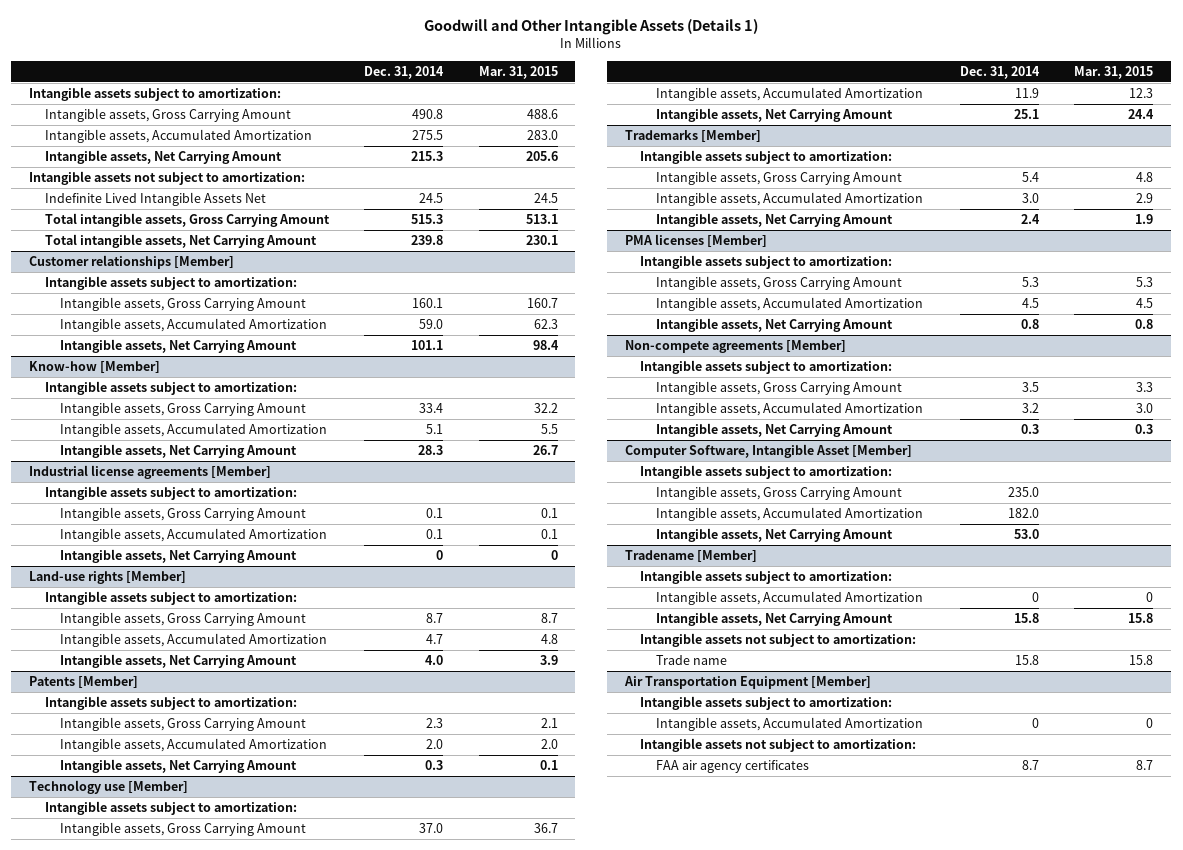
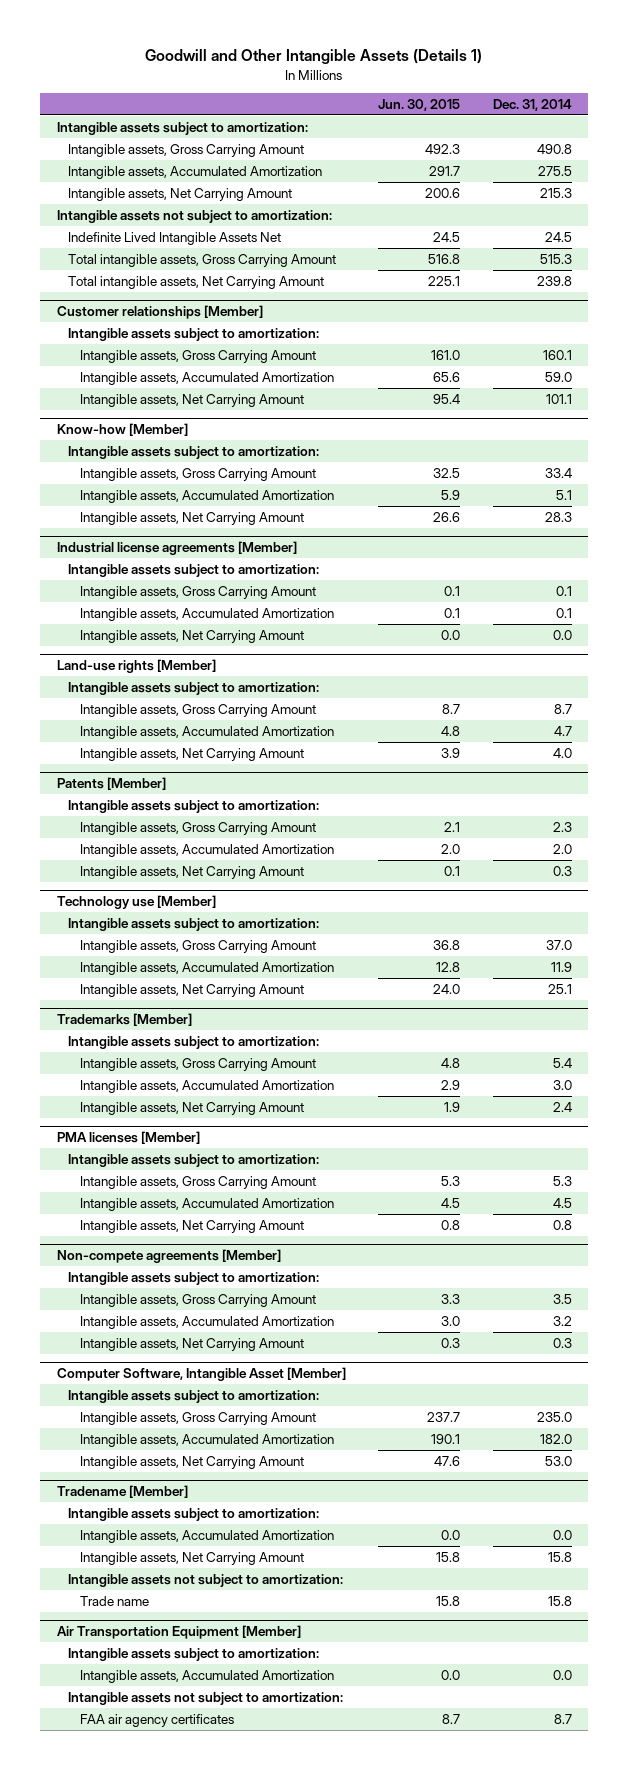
[478,65,558,79] Mar. 31, 2015 -> none
none -> [378,98,461,111] Jun. 30, 2015
[436,550,444,561] 0 -> [552,629,572,640] 0.0
[1031,592,1039,603] 0 -> [552,1529,572,1540] 0.0
[1031,718,1039,729] 0 -> [552,1669,572,1680] 0.0

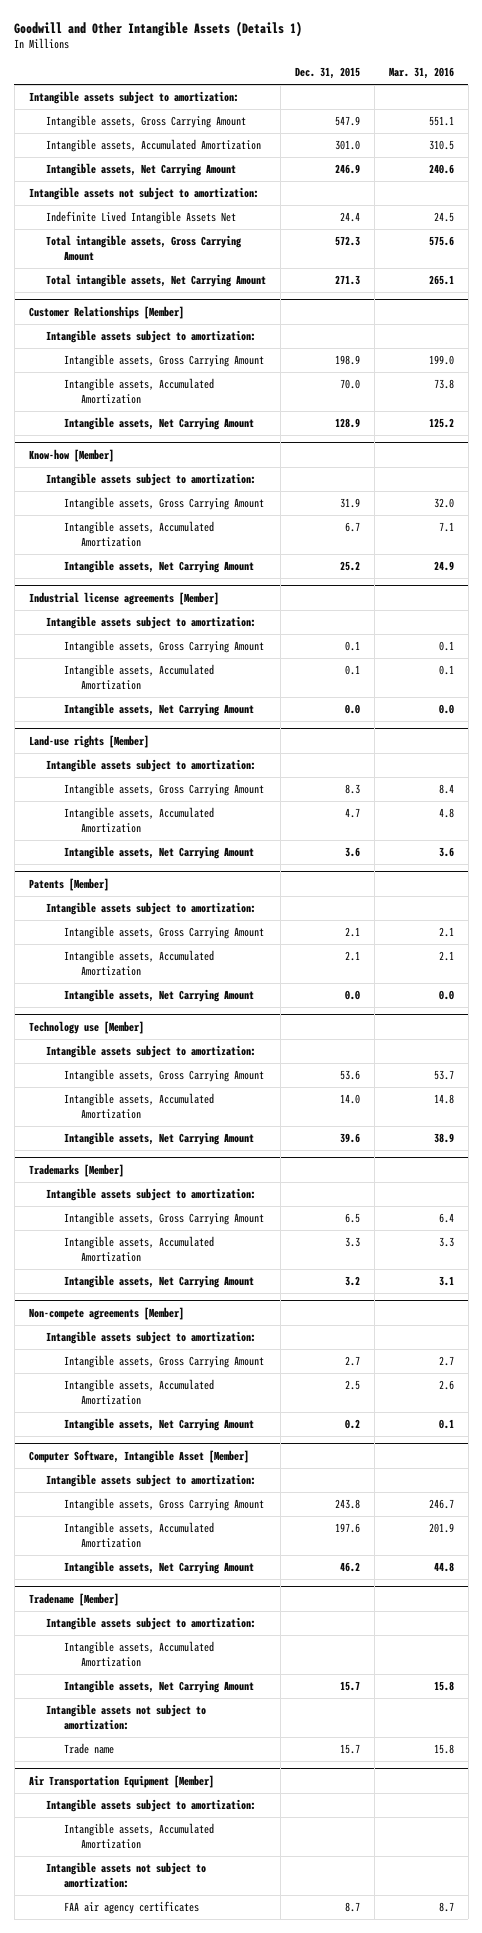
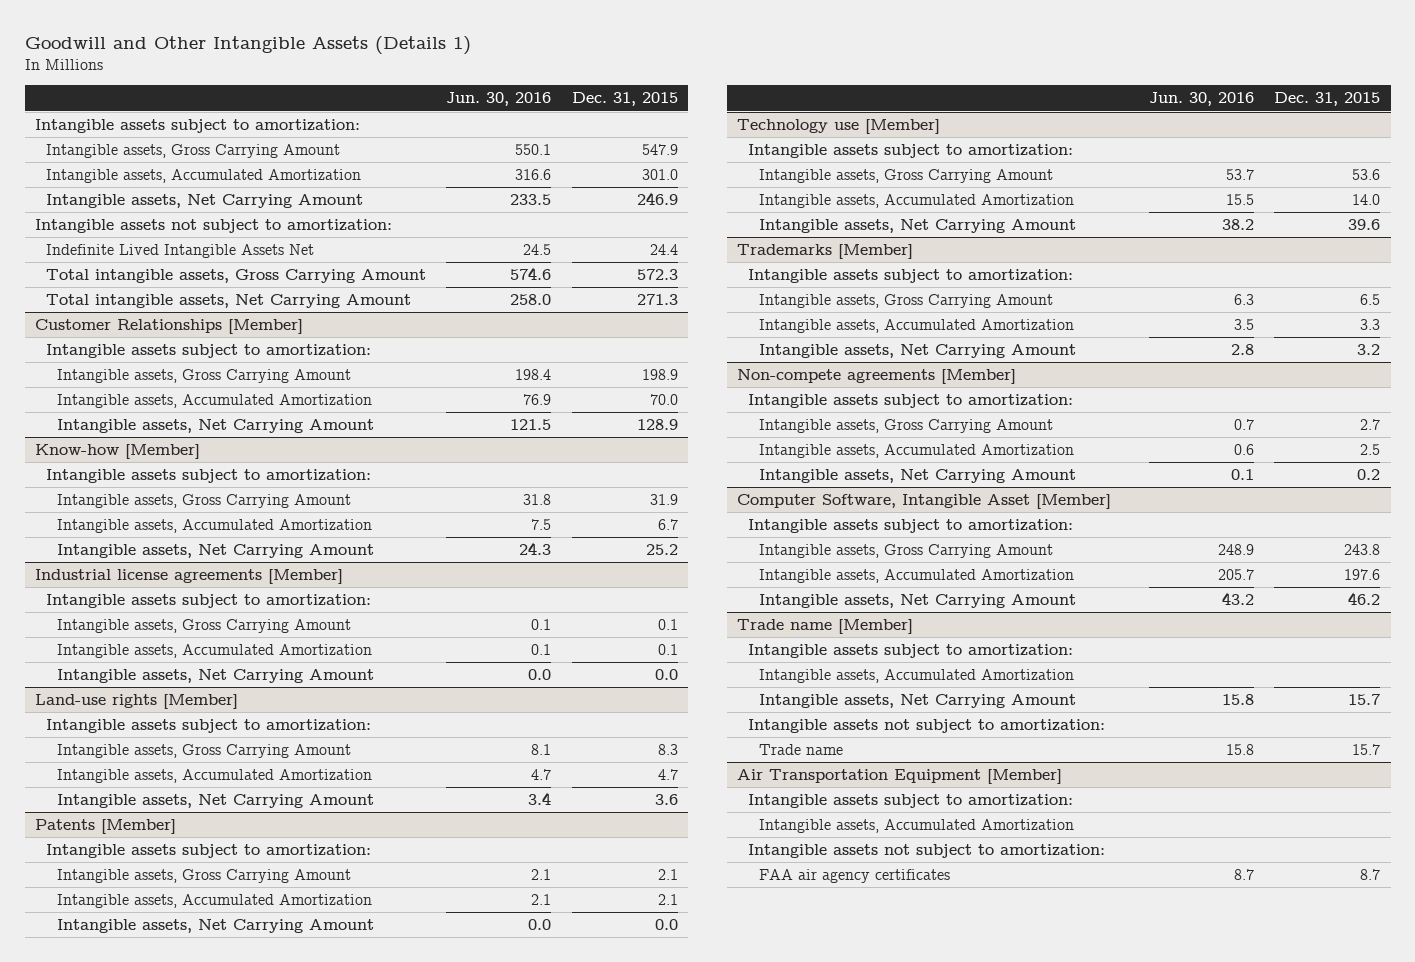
[388,67,454,80] Mar. 31, 2016 -> none
none -> [446,92,552,107] Jun. 30, 2016
[28,1592,119,1606] Tradename [Member] -> [737,619,914,635] Trade name [Member]

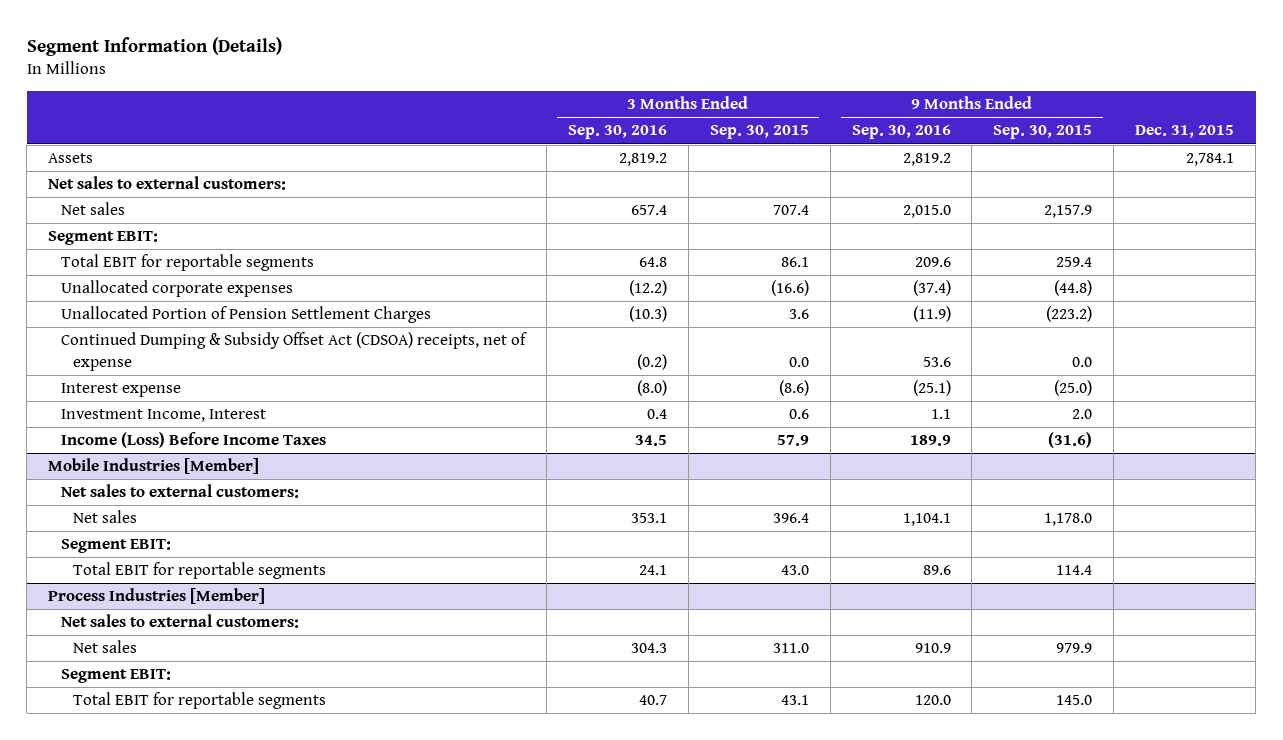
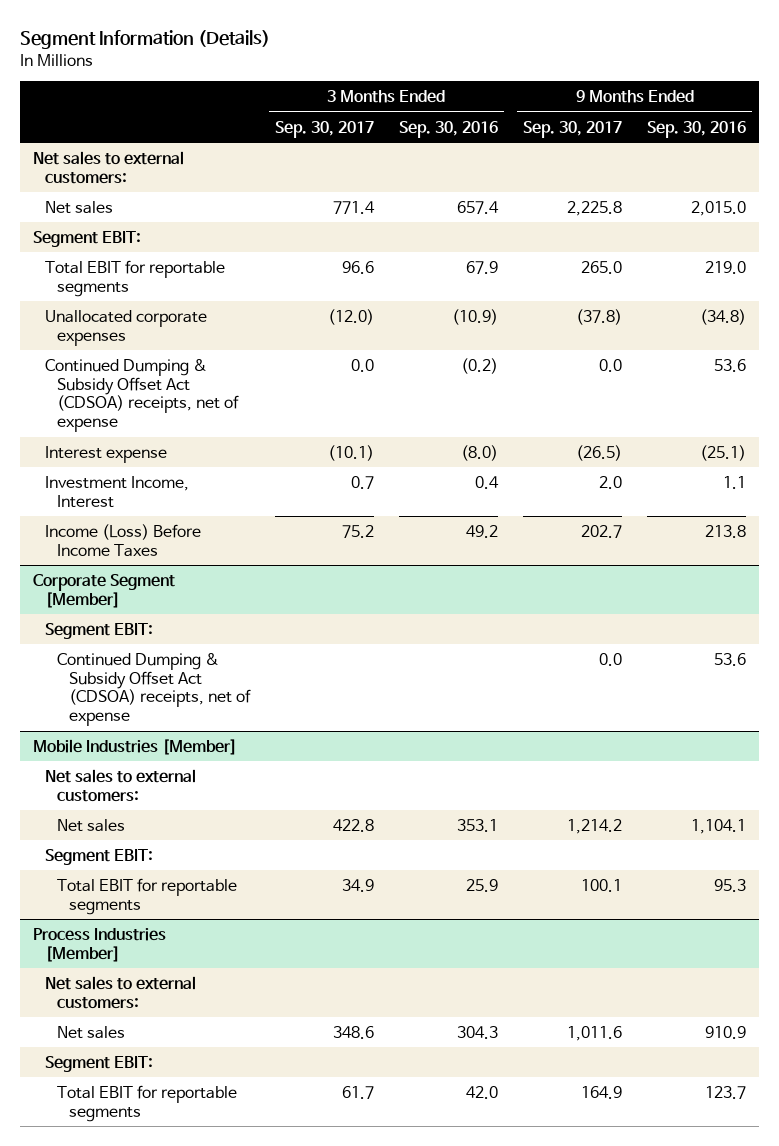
[709,125,809,140] Sep. 30, 2015 -> none
[993,125,1093,140] Sep. 30, 2015 -> none
[1135,125,1235,139] Dec. 31, 2015 -> none
none -> [274,120,374,138] Sep. 30, 2017
none -> [522,120,622,138] Sep. 30, 2017
[48,153,94,164] Assets -> none
[60,306,431,324] Unallocated Portion of Pension Settlement Charges -> none
[638,257,667,268] 64.8 -> [465,260,498,274] 67.9
[914,257,951,268] 209.6 -> [705,260,747,274] 219.0
[628,280,667,297] (12.2) -> [451,308,498,325] (10.9)
[912,280,951,297] (37.4) -> [700,308,747,325] (34.8)
[634,435,667,447] 34.5 -> [465,524,498,538] 49.2
[909,435,951,447] 189.9 -> [705,524,747,538] 213.8
none -> [32,573,175,608] Corporate Segment [Member]
none -> [44,622,153,639] Segment EBIT:
none -> [56,652,251,727] Continued Dumping & Subsidy Offset Act (CDSOA) receipts, net of expense
[638,565,667,576] 24.1 -> [465,878,498,892] 25.9
[922,565,951,576] 89.6 -> [714,878,747,892] 95.3
[638,695,667,706] 40.7 -> [465,1085,498,1099] 42.0
[914,695,951,706] 120.0 -> [705,1085,747,1099] 123.7

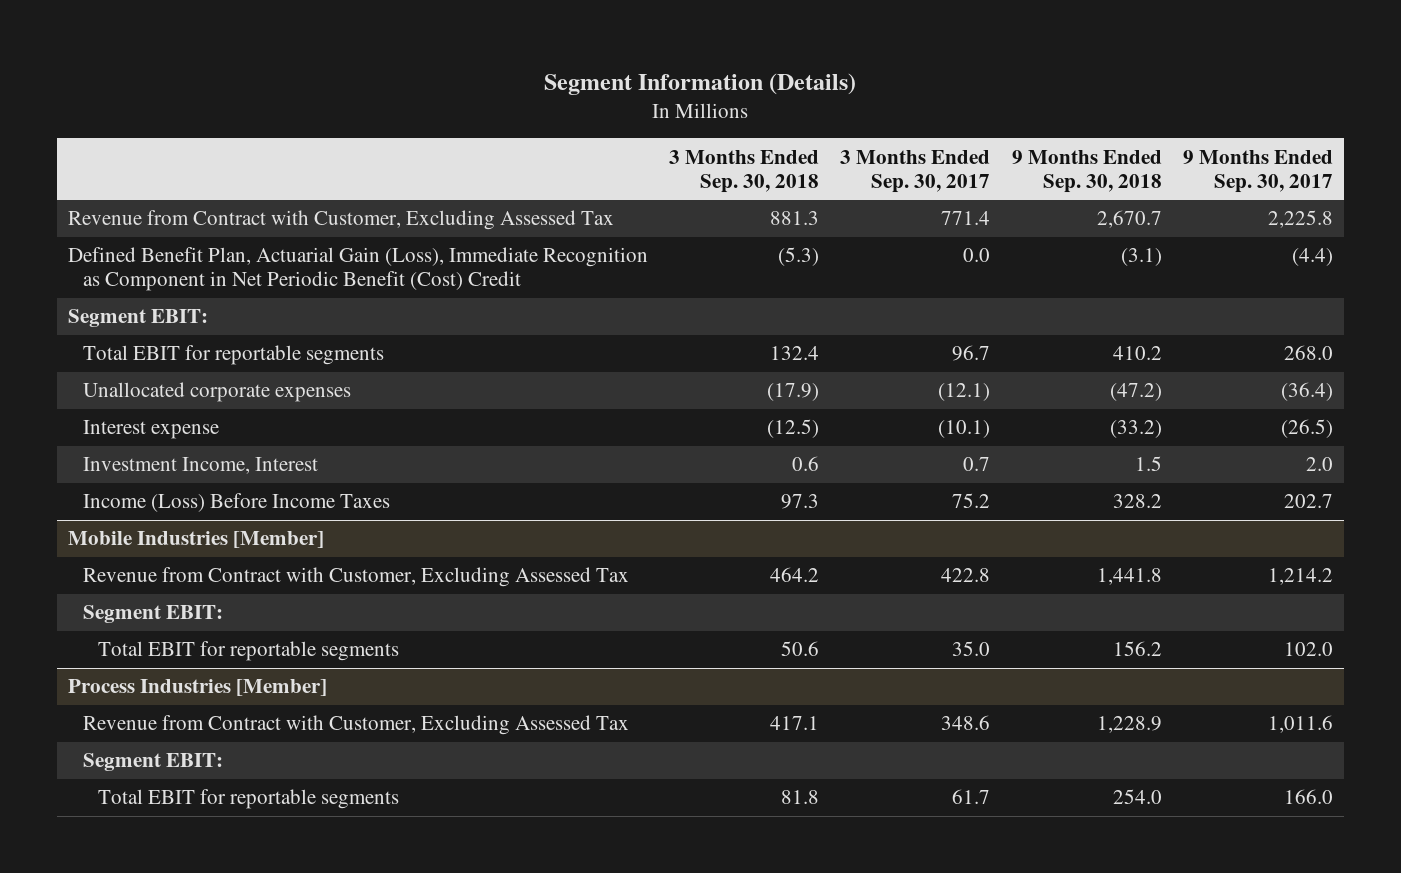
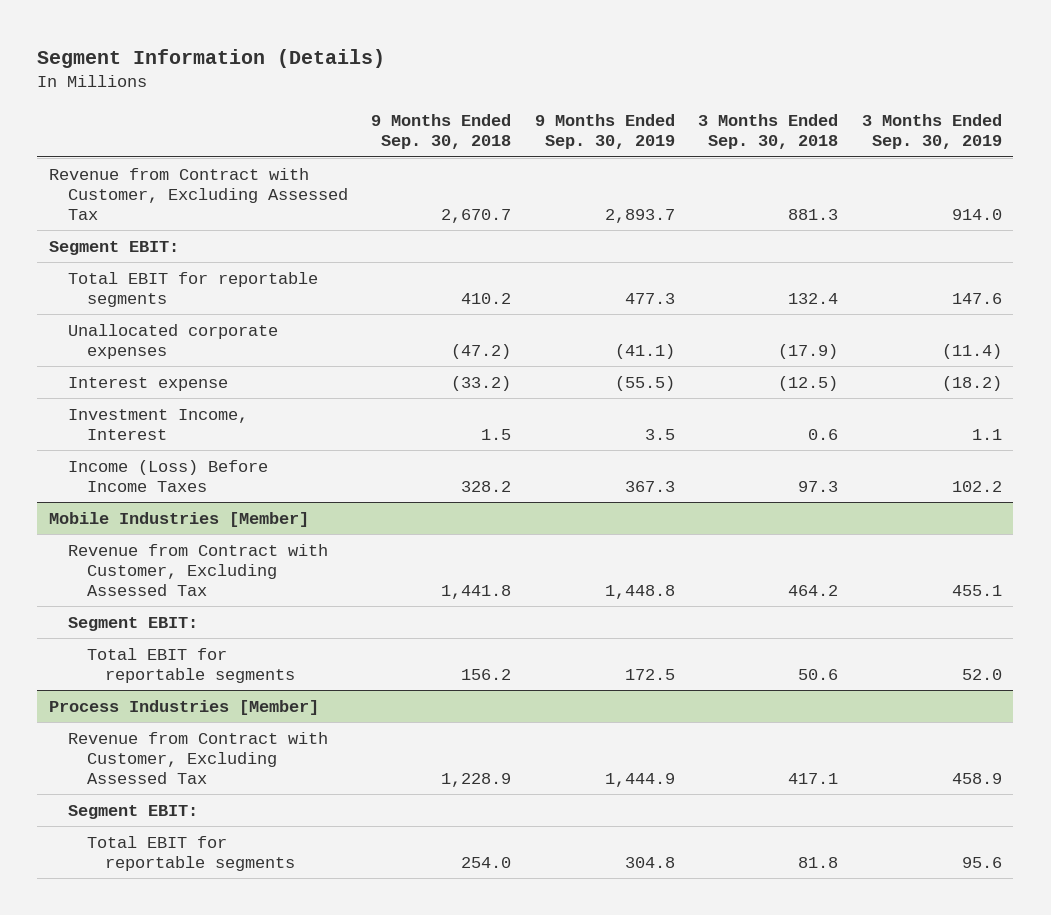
[840,149,991,193] 3 Months Ended Sep. 30, 2017 -> none
[1182,149,1333,193] 9 Months Ended Sep. 30, 2017 -> none
none -> [534,114,675,150] 9 Months Ended Sep. 30, 2019
none -> [861,114,1002,150] 3 Months Ended Sep. 30, 2019
[67,247,648,292] Defined Benefit Plan, Actuarial Gain (Loss), Immediate Recognition as Component in Net Periodic Benefit (Cost) Credit -> none

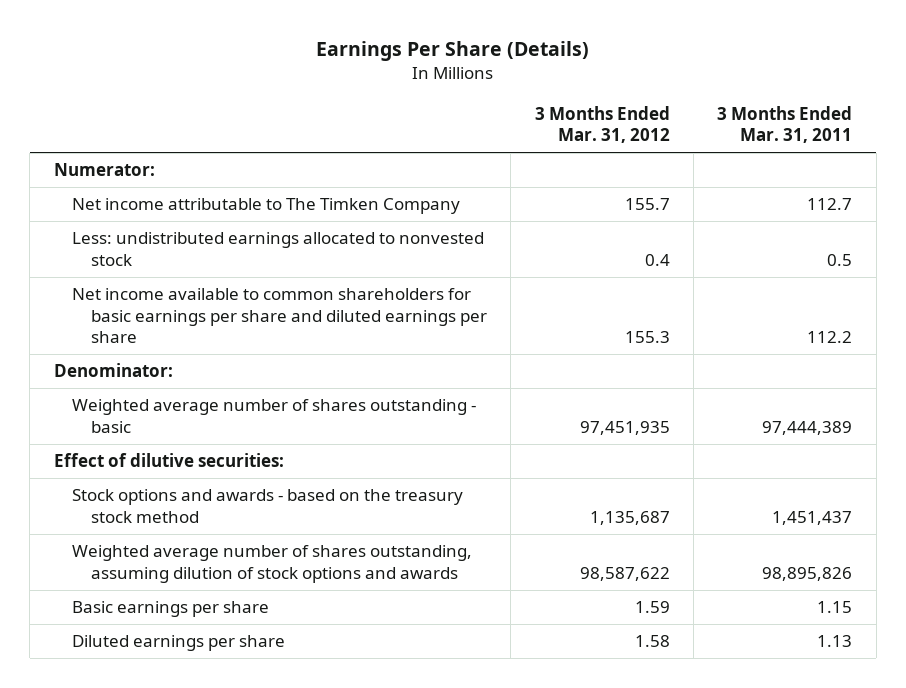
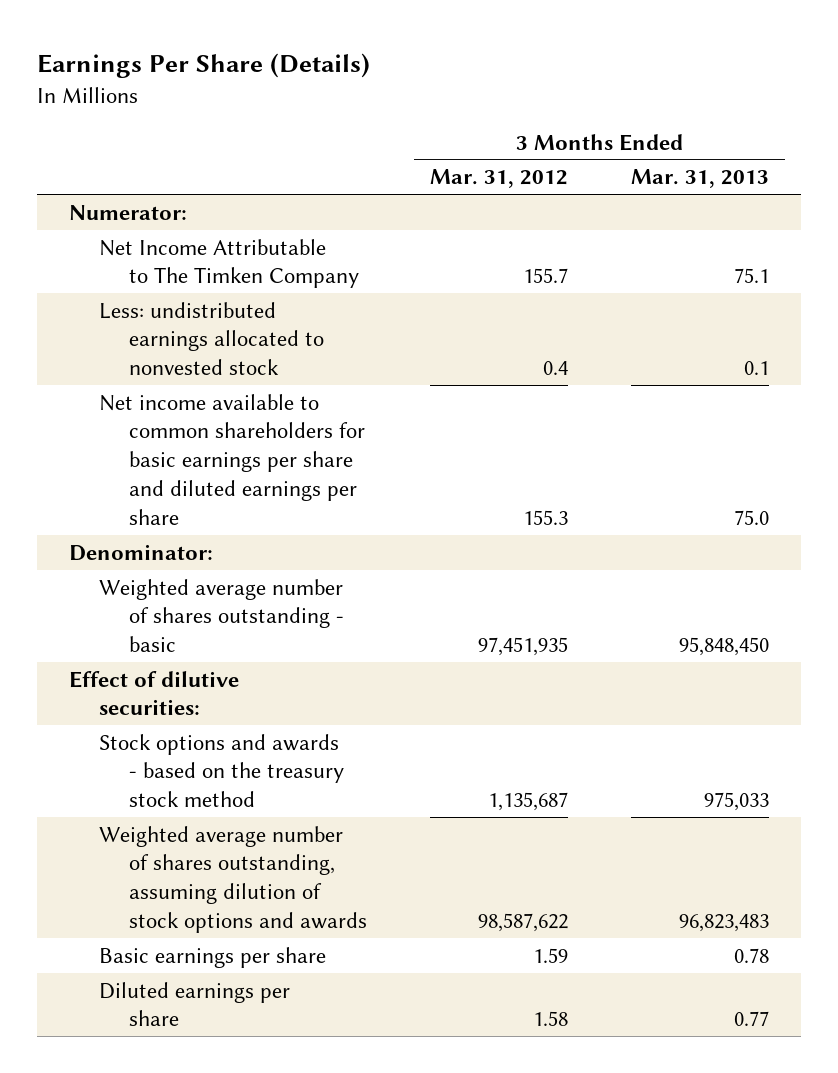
[717,105,853,144] 3 Months Ended Mar. 31, 2011 -> none
none -> [631,169,770,189] Mar. 31, 2013
[72,198,461,215] Net income attributable to The Timken Company -> [98,238,359,289] Net Income Attributable to The Timken Company

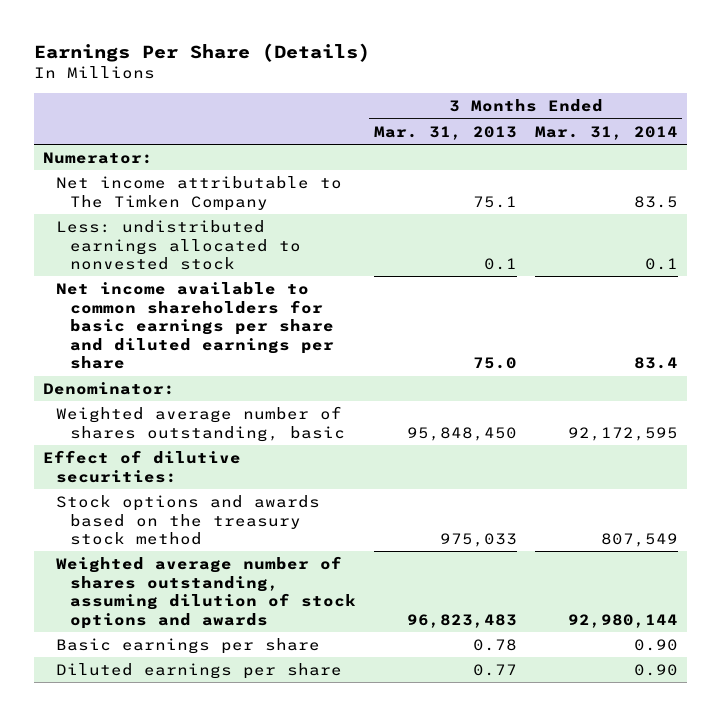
[430,169,569,189] Mar. 31, 2012 -> none
none -> [534,125,678,140] Mar. 31, 2014
[98,238,359,289] Net Income Attributable to The Timken Company -> [56,176,343,211] Net income attributable to The Timken Company
[98,578,344,653] Weighted average number of shares outstanding - basic -> [56,406,345,442] Weighted average number of shares outstanding, basic
[98,733,344,808] Stock options and awards - based on the treasury stock method -> [56,495,321,546] Stock options and awards based on the treasury stock method

